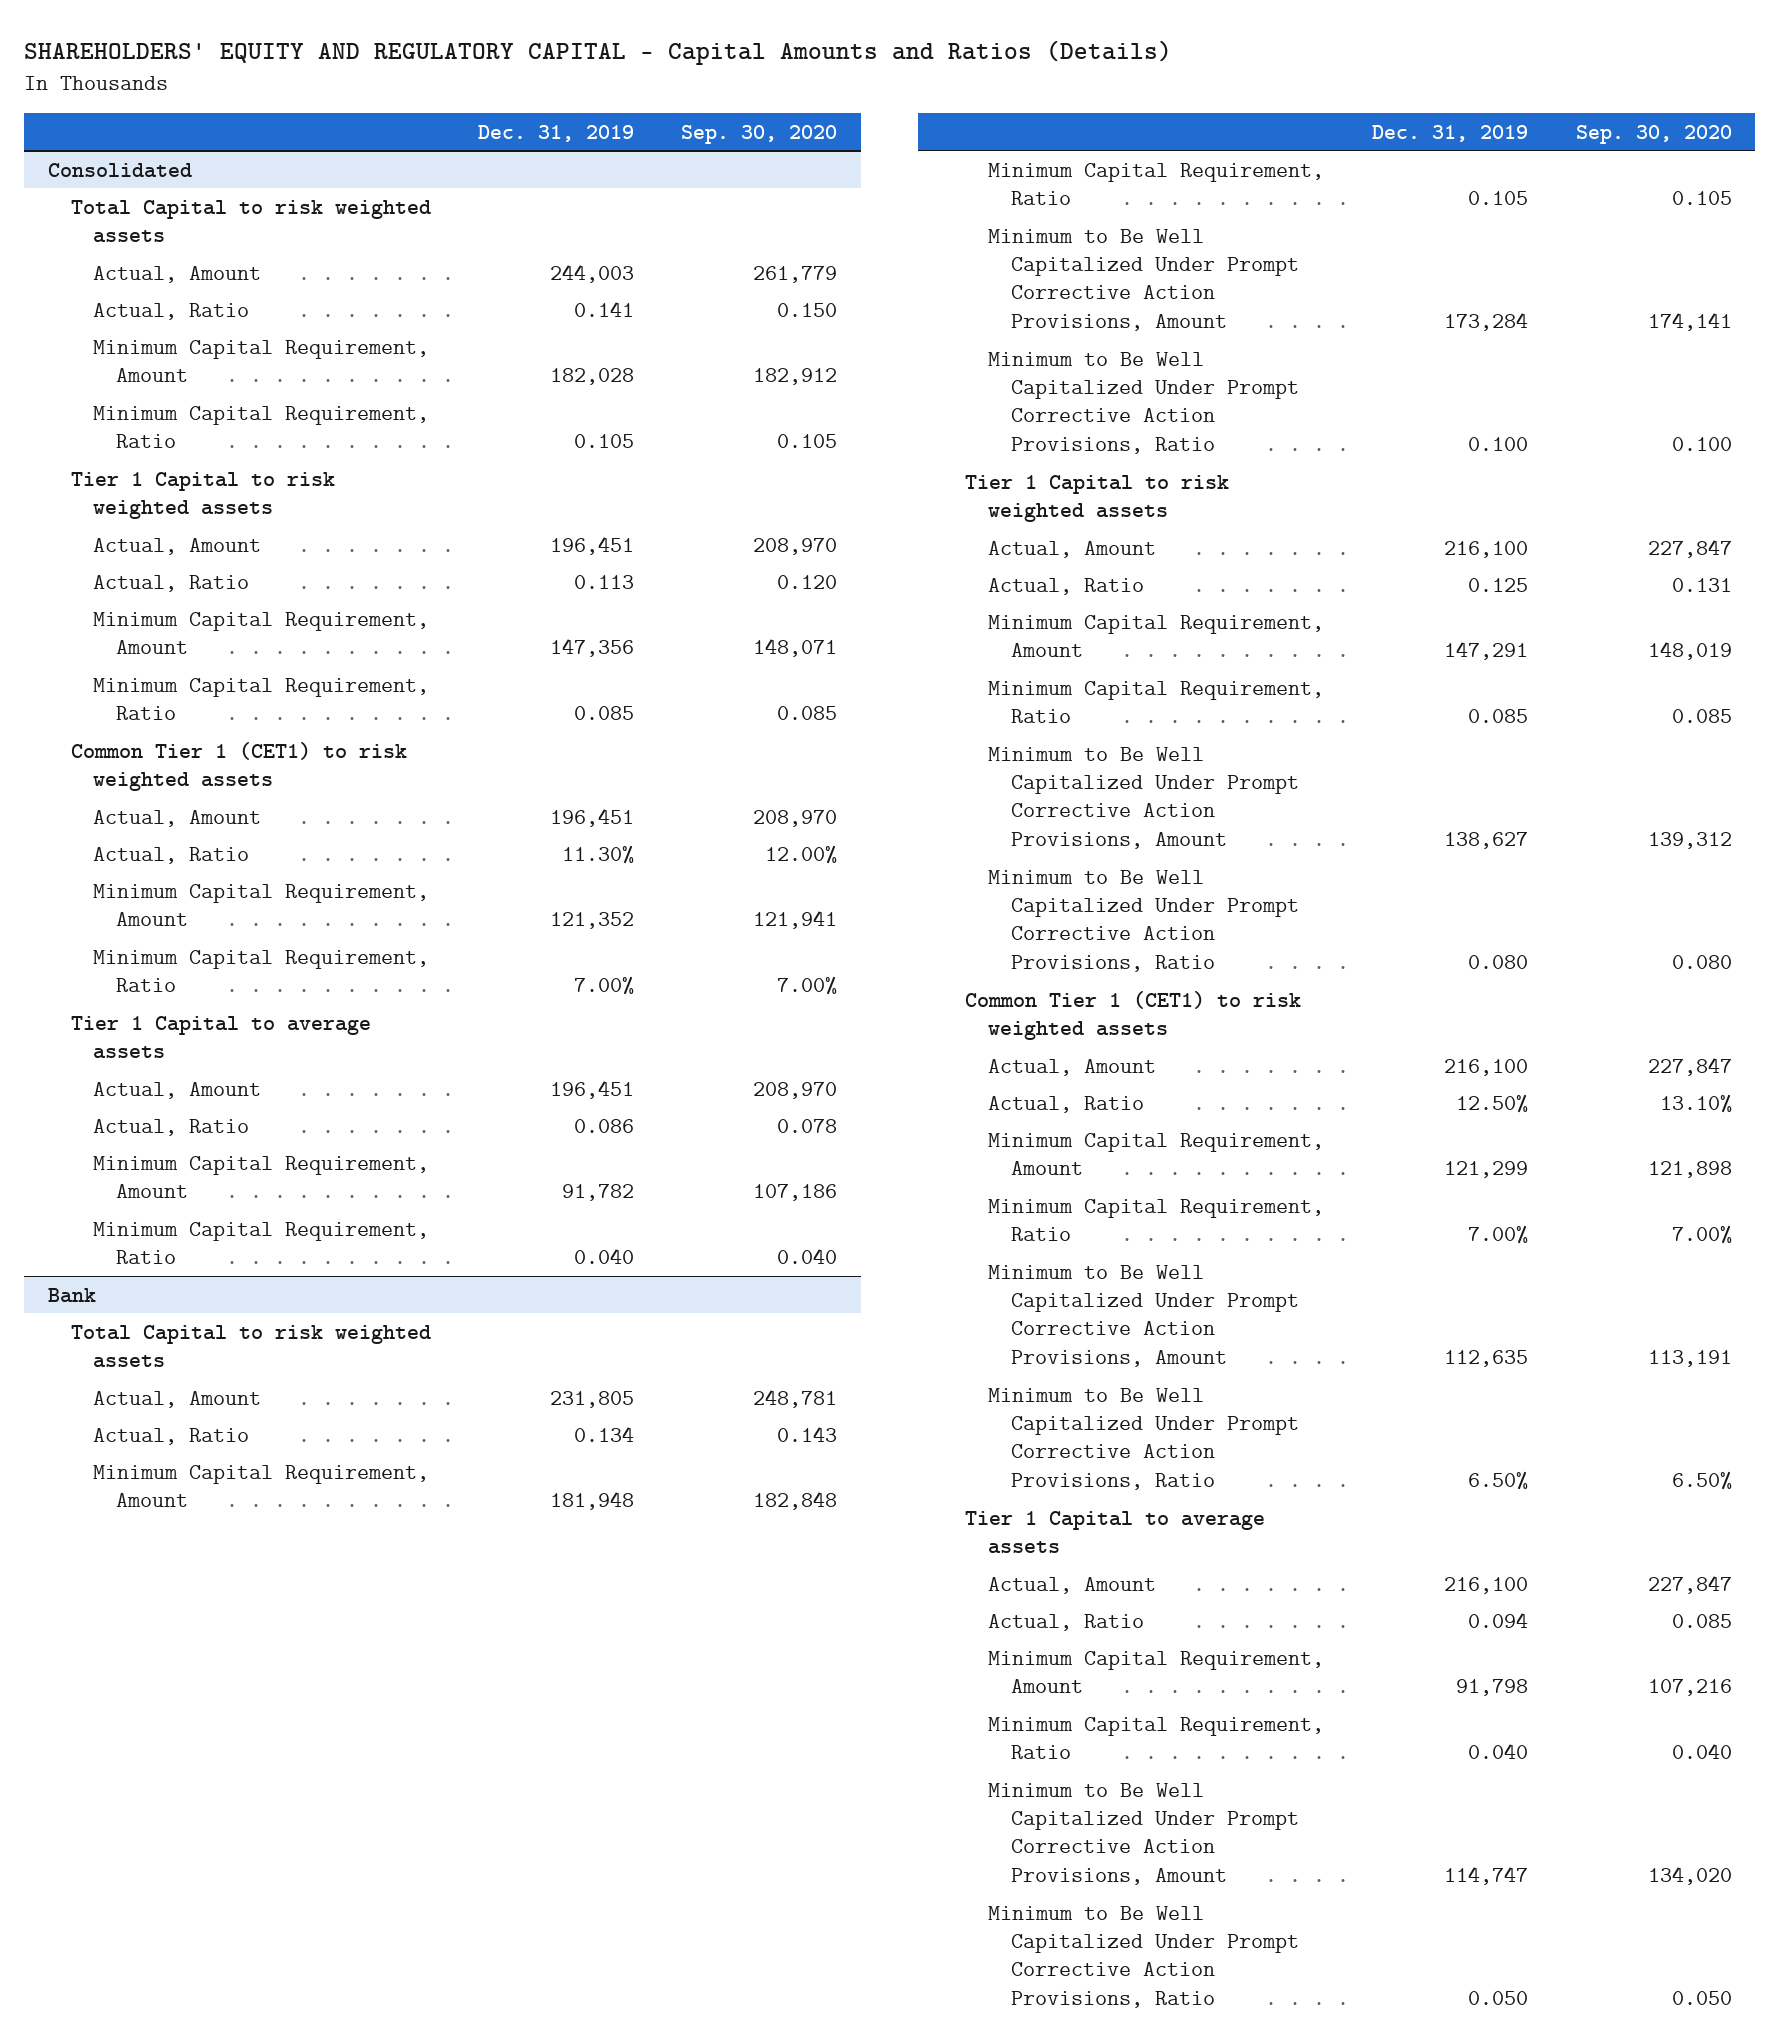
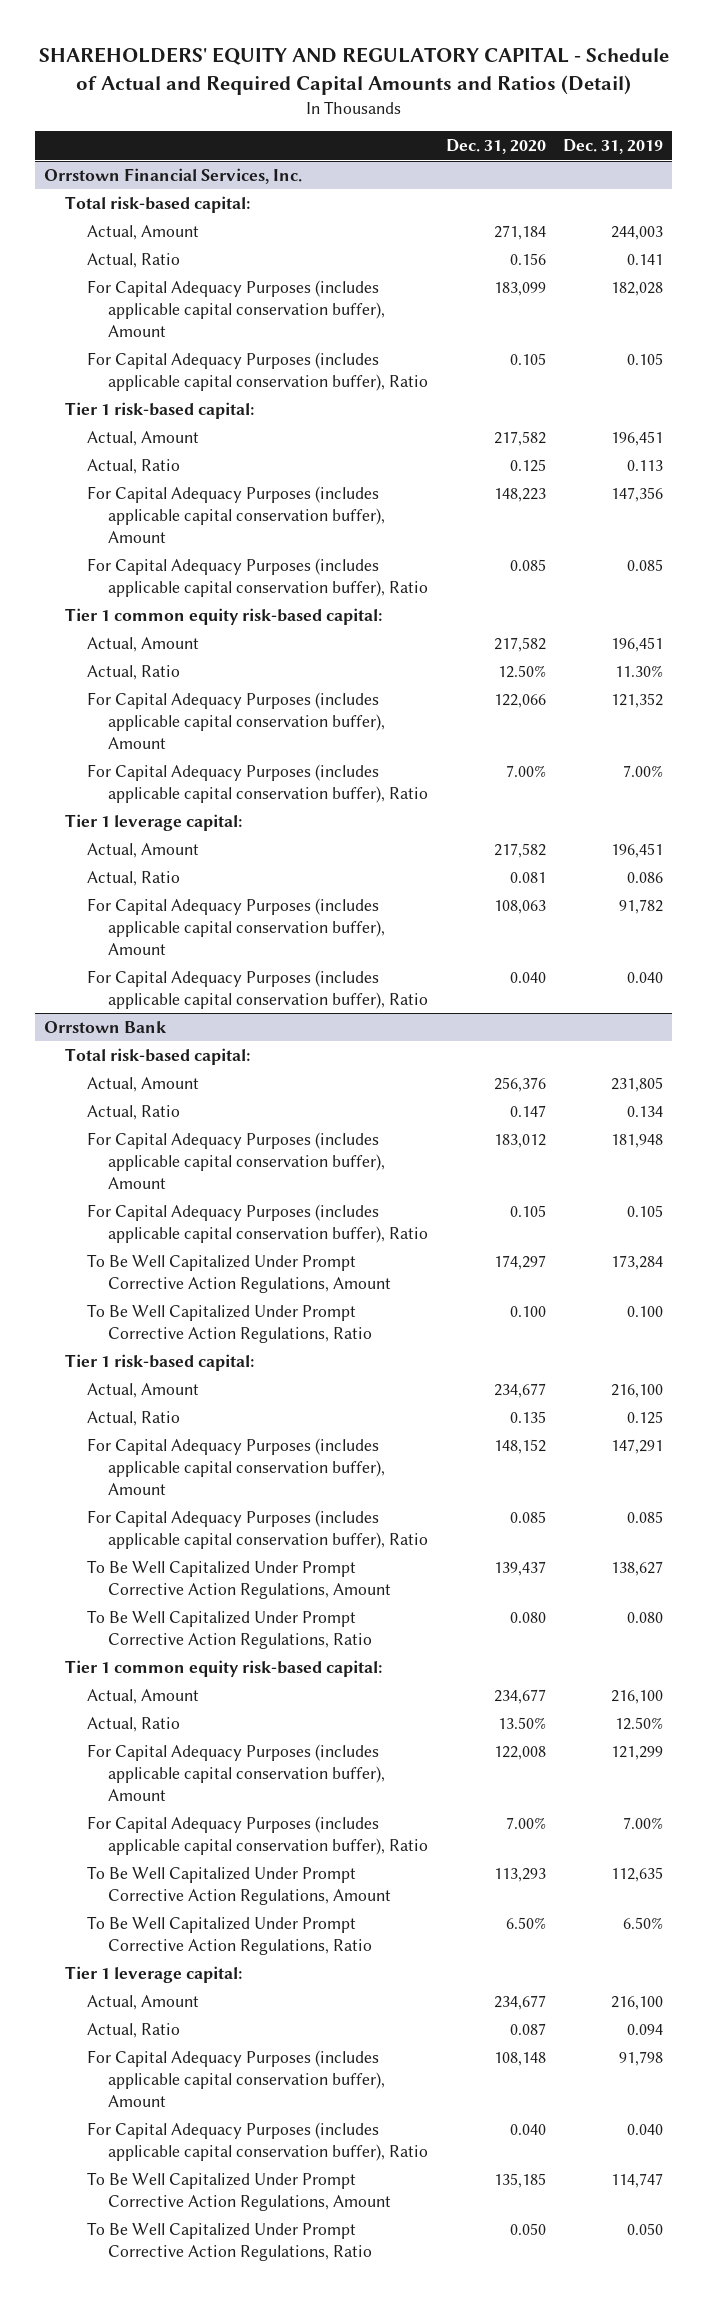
[23,40,1172,66] SHAREHOLDERS' EQUITY AND REGULATORY CAPITAL - Capital Amounts and Ratios (Details) -> [38,47,669,95] SHAREHOLDERS' EQUITY AND REGULATORY CAPITAL - Schedule of Actual and Required Capital Amounts and Ratios (Detail)
[681,124,838,144] Sep. 30, 2020 -> none
none -> [445,139,546,155] Dec. 31, 2020
[47,162,192,178] Consolidated -> [43,167,302,184] Orrstown Financial Services, Inc.
[70,199,431,244] Total Capital to risk weighted assets -> [65,195,251,213] Total risk-based capital:
[93,339,430,383] Minimum Capital Requirement, Amount -> [86,279,385,337] For Capital Adequacy Purposes (includes applicable capital conservation buffer), Amount
[93,405,430,449] Minimum Capital Requirement, Ratio -> [86,351,428,391] For Capital Adequacy Purposes (includes applicable capital conservation buffer), Ratio
[70,471,335,520] Tier 1 Capital to risk weighted assets -> [65,401,255,419] Tier 1 risk-based capital:
[70,741,407,792] Common Tier 1 (CET1) to risk weighted assets -> none
[93,611,430,655] Minimum Capital Requirement, Amount -> [86,485,385,543] For Capital Adequacy Purposes (includes applicable capital conservation buffer), Amount
[93,677,430,721] Minimum Capital Requirement, Ratio -> [86,557,428,597] For Capital Adequacy Purposes (includes applicable capital conservation buffer), Ratio
none -> [65,607,383,625] Tier 1 common equity risk-based capital:
[93,949,430,993] Minimum Capital Requirement, Ratio -> none
[93,883,430,927] Minimum Capital Requirement, Amount -> [86,691,385,749] For Capital Adequacy Purposes (includes applicable capital conservation buffer), Amount
none -> [86,763,428,803] For Capital Adequacy Purposes (includes applicable capital conservation buffer), Ratio
[70,1015,371,1060] Tier 1 Capital to average assets -> [65,813,243,831] Tier 1 leverage capital:
[93,1155,430,1199] Minimum Capital Requirement, Amount -> [86,897,385,955] For Capital Adequacy Purposes (includes applicable capital conservation buffer), Amount
[93,1221,430,1265] Minimum Capital Requirement, Ratio -> [86,969,428,1009] For Capital Adequacy Purposes (includes applicable capital conservation buffer), Ratio
[47,1287,96,1303] Bank -> [43,1020,167,1033] Orrstown Bank
[70,1324,431,1369] Total Capital to risk weighted assets -> [65,1047,251,1065] Total risk-based capital:
[93,1464,430,1508] Minimum Capital Requirement, Amount -> [86,1131,385,1189] For Capital Adequacy Purposes (includes applicable capital conservation buffer), Amount
[987,162,1324,206] Minimum Capital Requirement, Ratio -> [86,1203,428,1243] For Capital Adequacy Purposes (includes applicable capital conservation buffer), Ratio
[987,228,1299,331] Minimum to Be Well Capitalized Under Prompt Corrective Action Provisions, Amount -> [86,1253,391,1293] To Be Well Capitalized Under Prompt Corrective Action Regulations, Amount
[987,351,1299,454] Minimum to Be Well Capitalized Under Prompt Corrective Action Provisions, Ratio -> [86,1303,372,1343] To Be Well Capitalized Under Prompt Corrective Action Regulations, Ratio
[964,474,1229,523] Tier 1 Capital to risk weighted assets -> [65,1353,255,1371] Tier 1 risk-based capital:
[964,990,1301,1041] Common Tier 1 (CET1) to risk weighted assets -> none
[987,614,1324,658] Minimum Capital Requirement, Amount -> [86,1437,385,1495] For Capital Adequacy Purposes (includes applicable capital conservation buffer), Amount
[987,680,1324,724] Minimum Capital Requirement, Ratio -> [86,1509,428,1549] For Capital Adequacy Purposes (includes applicable capital conservation buffer), Ratio
[987,746,1299,849] Minimum to Be Well Capitalized Under Prompt Corrective Action Provisions, Amount -> [86,1559,391,1599] To Be Well Capitalized Under Prompt Corrective Action Regulations, Amount
[987,869,1299,972] Minimum to Be Well Capitalized Under Prompt Corrective Action Provisions, Ratio -> [86,1609,372,1649] To Be Well Capitalized Under Prompt Corrective Action Regulations, Ratio
none -> [65,1659,383,1677] Tier 1 common equity risk-based capital:
[987,1198,1324,1242] Minimum Capital Requirement, Ratio -> none
[987,1132,1324,1176] Minimum Capital Requirement, Amount -> [86,1743,385,1801] For Capital Adequacy Purposes (includes applicable capital conservation buffer), Amount
none -> [86,1815,428,1855] For Capital Adequacy Purposes (includes applicable capital conservation buffer), Ratio
[987,1264,1299,1367] Minimum to Be Well Capitalized Under Prompt Corrective Action Provisions, Amount -> [86,1865,391,1905] To Be Well Capitalized Under Prompt Corrective Action Regulations, Amount
[987,1387,1299,1490] Minimum to Be Well Capitalized Under Prompt Corrective Action Provisions, Ratio -> [86,1915,372,1955] To Be Well Capitalized Under Prompt Corrective Action Regulations, Ratio
[964,1510,1265,1555] Tier 1 Capital to average assets -> [65,1965,243,1983] Tier 1 leverage capital:
[987,1650,1324,1694] Minimum Capital Requirement, Amount -> [86,2049,385,2107] For Capital Adequacy Purposes (includes applicable capital conservation buffer), Amount
[987,1716,1324,1760] Minimum Capital Requirement, Ratio -> [86,2121,428,2161] For Capital Adequacy Purposes (includes applicable capital conservation buffer), Ratio
[987,1782,1299,1885] Minimum to Be Well Capitalized Under Prompt Corrective Action Provisions, Amount -> [86,2171,391,2211] To Be Well Capitalized Under Prompt Corrective Action Regulations, Amount
[987,1905,1299,2008] Minimum to Be Well Capitalized Under Prompt Corrective Action Provisions, Ratio -> [86,2221,372,2261] To Be Well Capitalized Under Prompt Corrective Action Regulations, Ratio

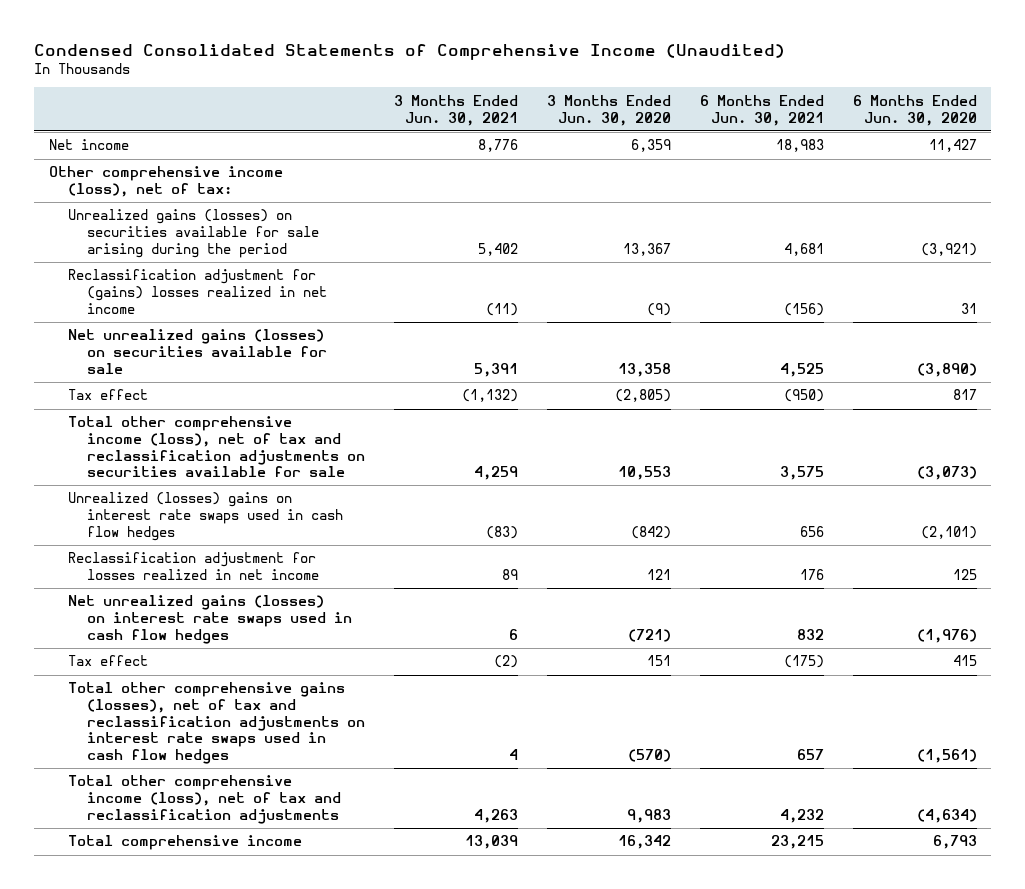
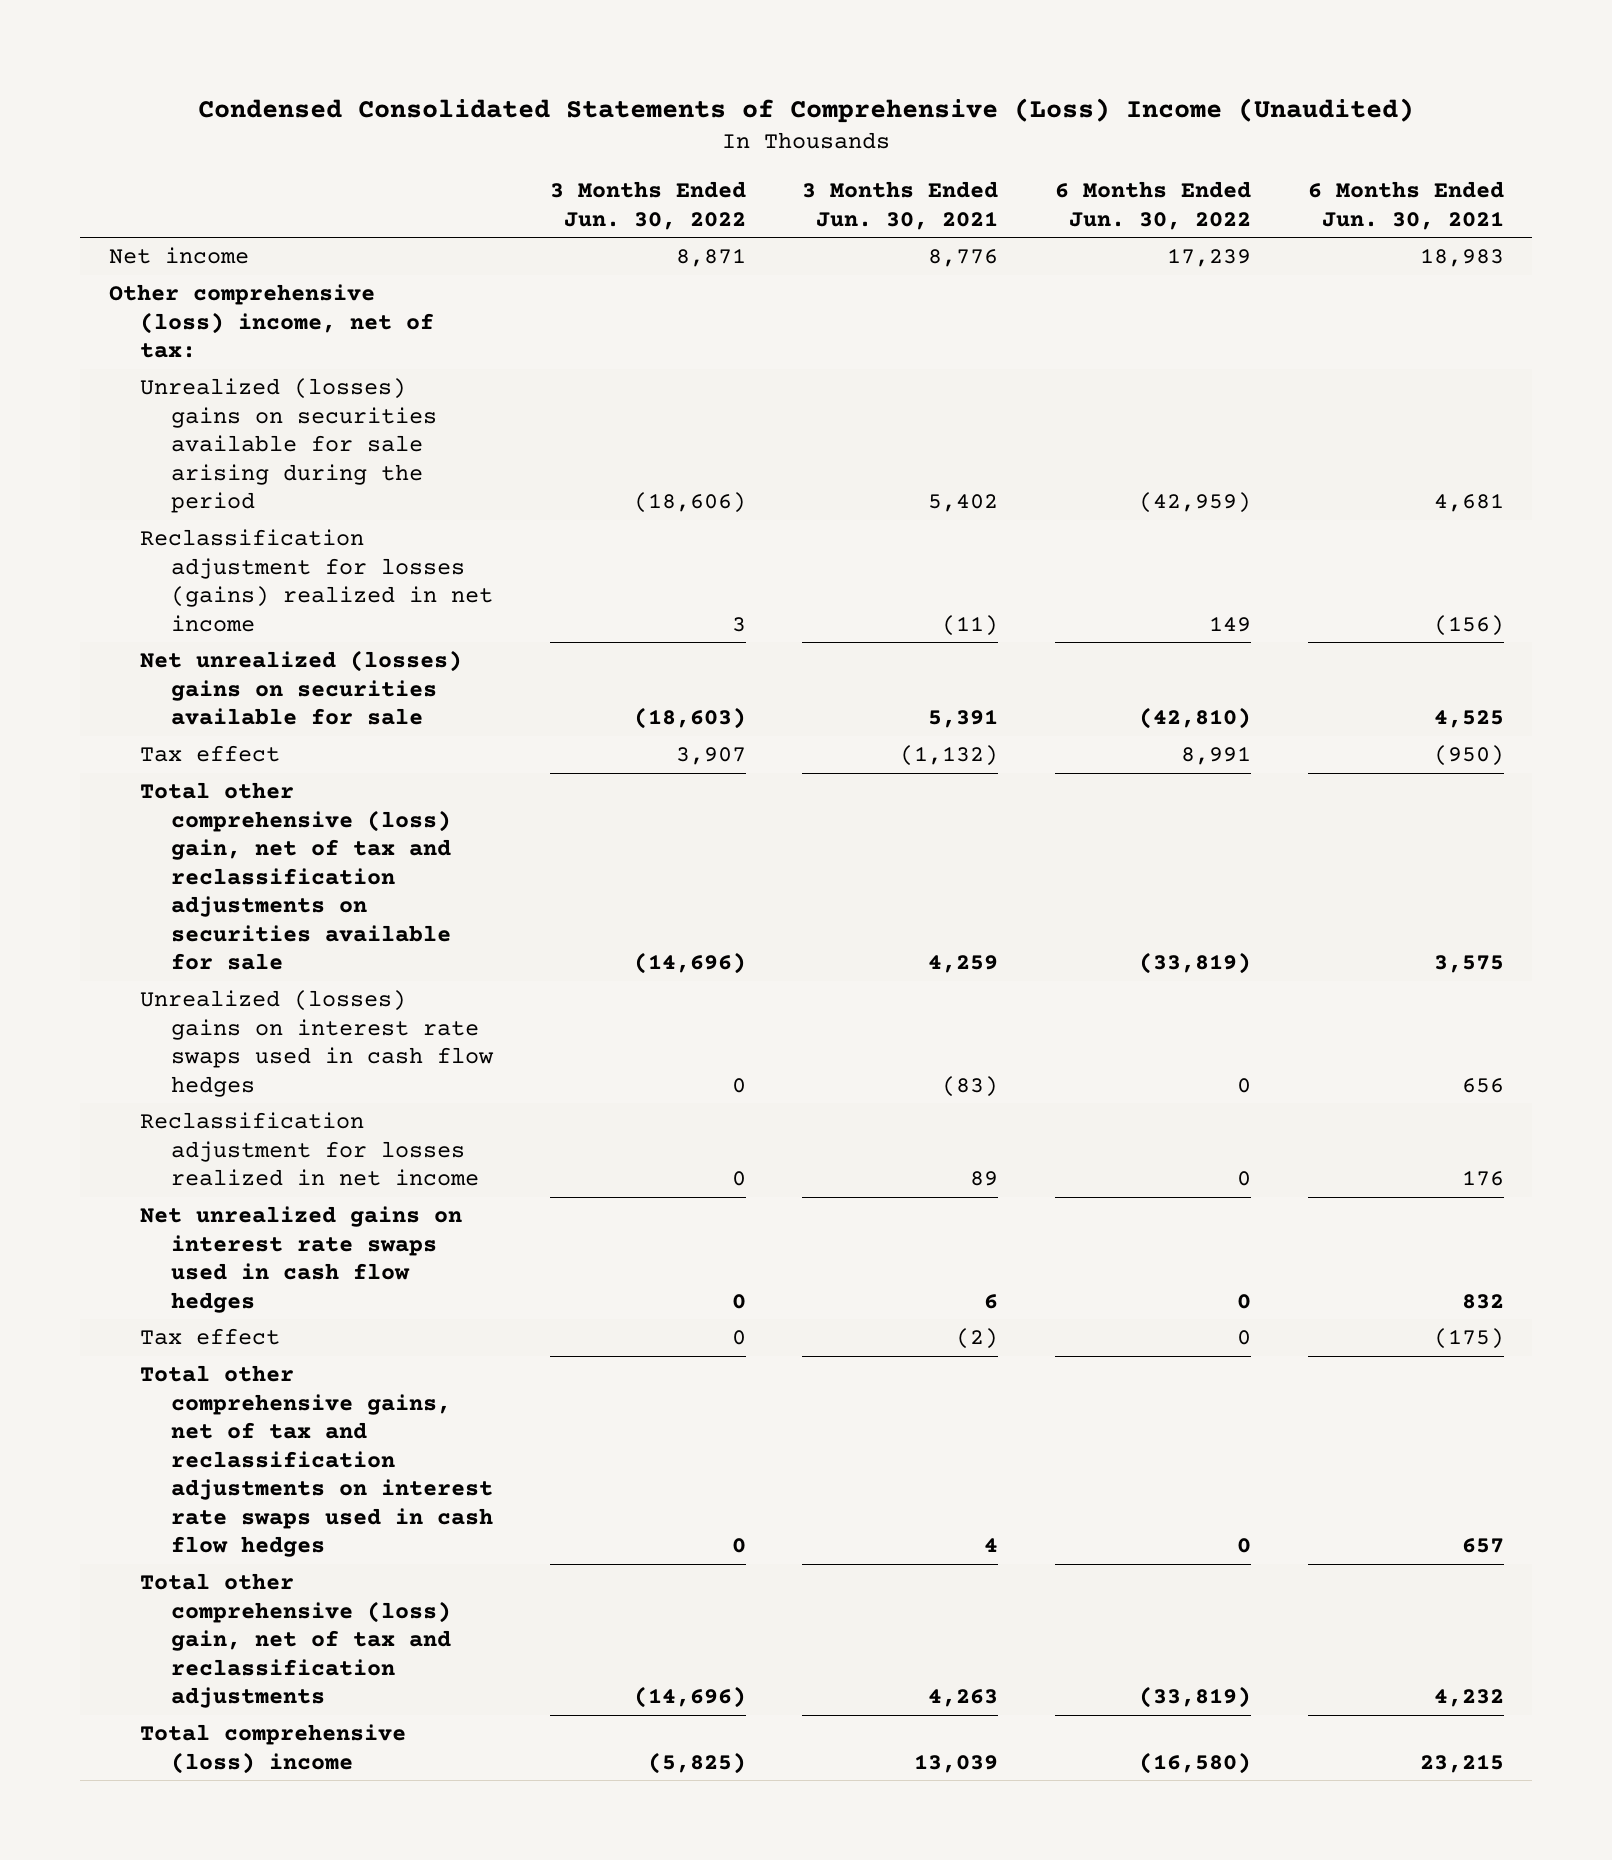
[34,43,786,60] Condensed Consolidated Statements of Comprehensive Income (Unaudited) -> [198,97,1415,123] Condensed Consolidated Statements of Comprehensive (Loss) Income (Unaudited)
[547,94,672,126] 3 Months Ended Jun. 30, 2020 -> none
[852,94,977,126] 6 Months Ended Jun. 30, 2020 -> none
none -> [549,181,746,230] 3 Months Ended Jun. 30, 2022
none -> [1054,181,1251,230] 6 Months Ended Jun. 30, 2022
[48,166,283,198] Other comprehensive income (loss), net of tax: -> [108,284,434,359] Other comprehensive (loss) income, net of tax:
[68,209,320,258] Unrealized gains (losses) on securities available for sale arising during the period -> [139,378,437,514] Unrealized (losses) gains on securities available for sale arising during the period
[68,269,328,314] Reclassification adjustment for (gains) losses realized in net income -> [139,529,493,632] Reclassification adjustment for losses (gains) realized in net income
[68,329,328,374] Net unrealized gains (losses) on securities available for sale -> [139,650,462,726] Net unrealized (losses) gains on securities available for sale
[68,416,366,478] Total other comprehensive income (loss), net of tax and reclassification adjustments on securities available for sale -> [139,782,451,971] Total other comprehensive (loss) gain, net of tax and reclassification adjustments on securities available for sale
[68,595,353,644] Net unrealized gains (losses) on interest rate swaps used in cash flow hedges -> [139,1206,462,1313] Net unrealized gains on interest rate swaps used in cash flow hedges
[68,682,366,764] Total other comprehensive gains (losses), net of tax and reclassification adjustments on interest rate swaps used in cash flow hedges -> [139,1365,493,1558] Total other comprehensive gains, net of tax and reclassification adjustments on interest rate swaps used in cash flow hedges
[68,775,342,824] Total other comprehensive income (loss), net of tax and reclassification adjustments -> [139,1573,451,1709] Total other comprehensive (loss) gain, net of tax and reclassification adjustments
[68,835,303,851] Total comprehensive income -> [139,1724,406,1774] Total comprehensive (loss) income

